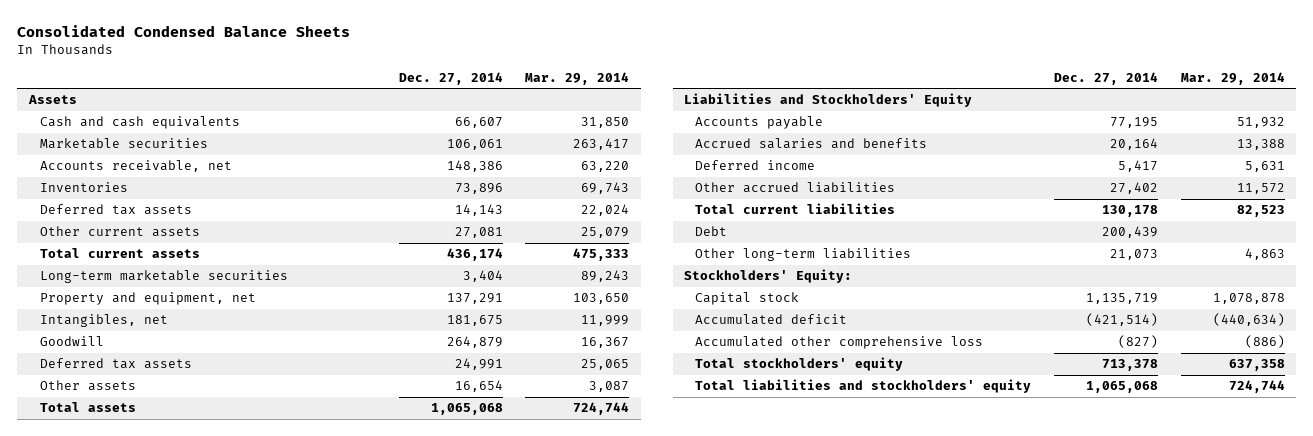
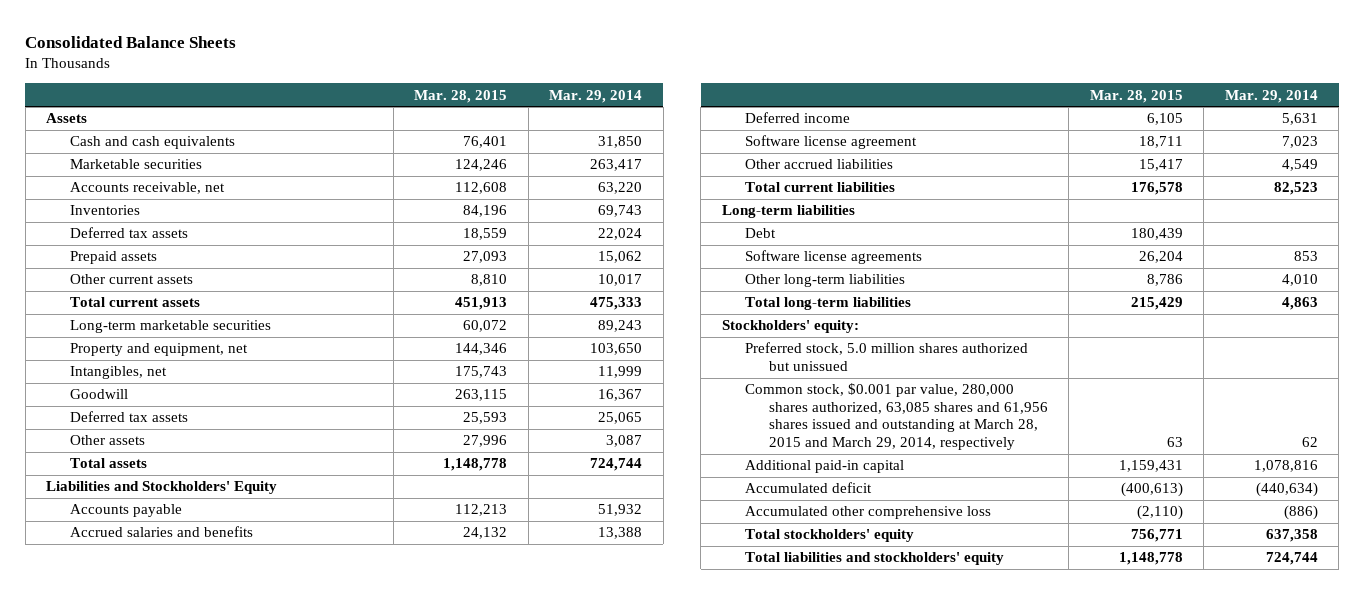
[17,24,351,37] Consolidated Condensed Balance Sheets -> [25,36,237,49] Consolidated Balance Sheets
[398,71,503,85] Dec. 27, 2014 -> none
none -> [414,89,508,103] Mar. 28, 2015
none -> [69,251,157,265] Prepaid assets
[581,227,630,239] 25,079 -> [598,274,643,287] 10,017
none -> [745,135,918,150] Software license agreement
[1236,183,1285,195] 11,572 -> [1281,159,1318,172] 4,549
none -> [721,205,855,219] Long-term liabilities
none -> [745,250,923,265] Software license agreements
[1244,248,1285,261] 4,863 -> [1281,274,1318,287] 4,010
none -> [745,297,912,311] Total long-term liabilities
[683,269,852,284] Stockholders' Equity: -> [721,320,859,334] Stockholders' equity:
none -> [745,342,1029,371] Preferred stock, 5.0 million shares authorized but unissued
none -> [745,383,1048,450] Common stock, $0.001 par value, 280,000 shares authorized, 63,085 shares and 61,956 shares issued and outstanding at March 28, 2015 and March 29, 2014, respectively
[695,292,800,306] Capital stock -> [745,460,905,474] Additional paid-in capital
[1212,293,1285,305] 1,078,878 -> [1253,460,1318,473] 1,078,816

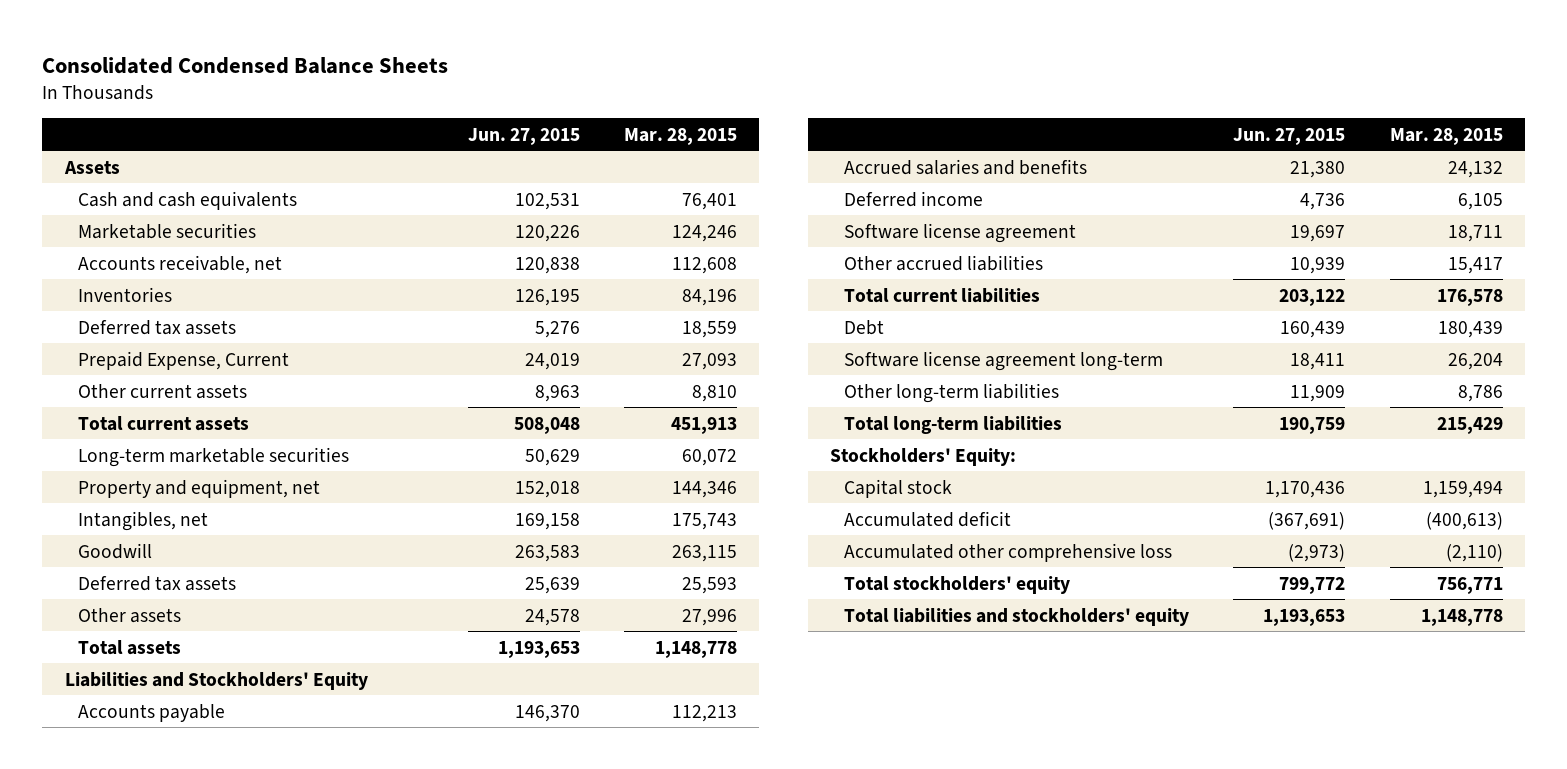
[25,36,237,49] Consolidated Balance Sheets -> [42,56,449,74] Consolidated Condensed Balance Sheets
[549,89,643,103] Mar. 29, 2014 -> none
none -> [467,127,580,145] Jun. 27, 2015
[69,251,157,265] Prepaid assets -> [78,350,290,370] Prepaid Expense, Current
[721,205,855,219] Long-term liabilities -> none
[745,250,923,265] Software license agreements -> [843,350,1163,371] Software license agreement long-term
[745,342,1029,371] Preferred stock, 5.0 million shares authorized but unissued -> none
[745,383,1048,450] Common stock, $0.001 par value, 280,000 shares authorized, 63,085 shares and 61,956 shares issued and outstanding at March 28, 2015 and March 29, 2014, respectively -> none
[721,320,859,334] Stockholders' equity: -> [830,447,1017,466] Stockholders' Equity:
[745,460,905,474] Additional paid-in capital -> [843,478,952,498] Capital stock
[1118,460,1183,473] 1,159,431 -> [1422,480,1503,498] 1,159,494

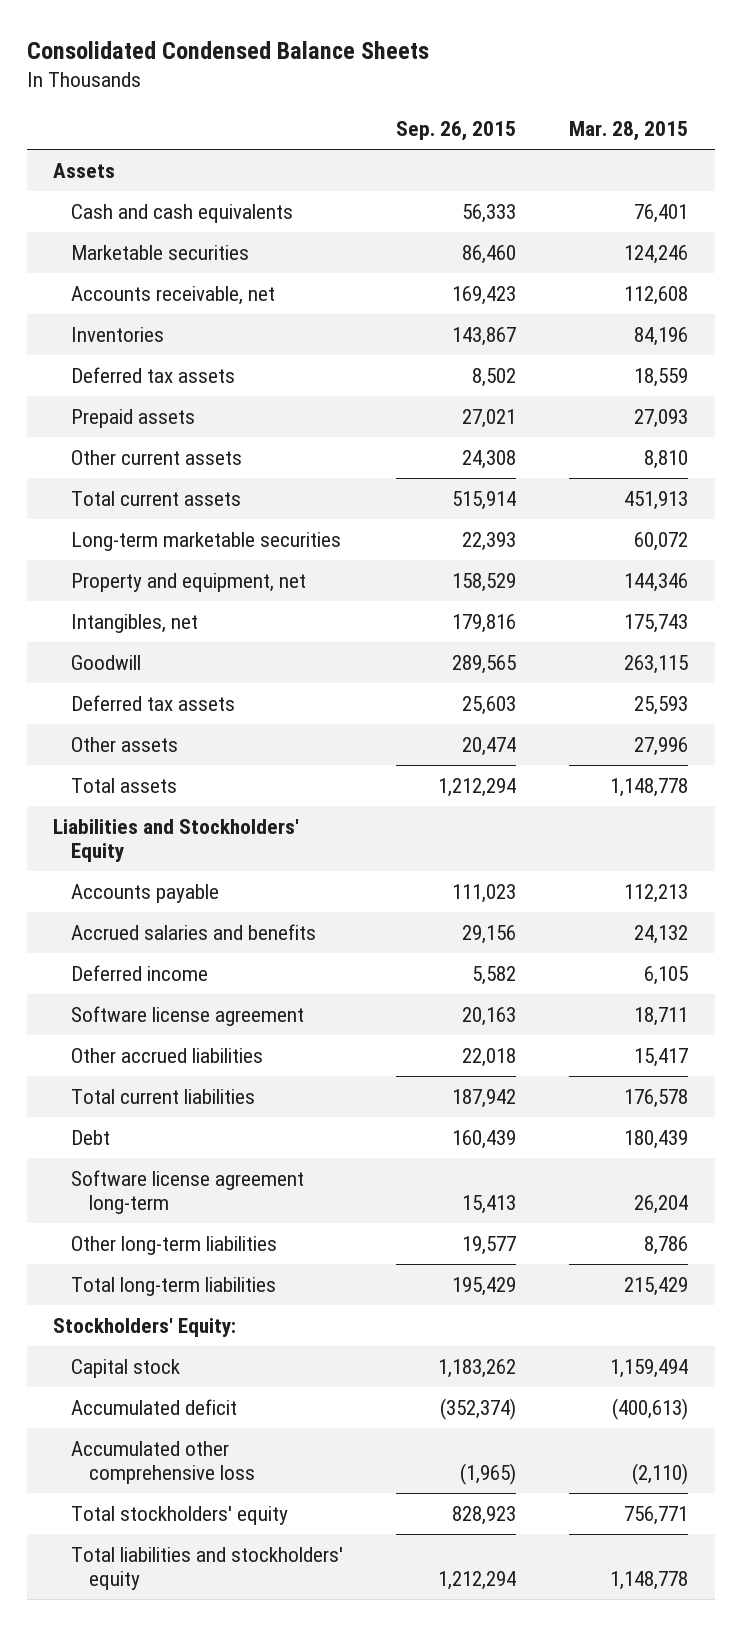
[467,127,580,145] Jun. 27, 2015 -> none
none -> [396,121,517,142] Sep. 26, 2015
[78,350,290,370] Prepaid Expense, Current -> [70,408,195,428] Prepaid assets

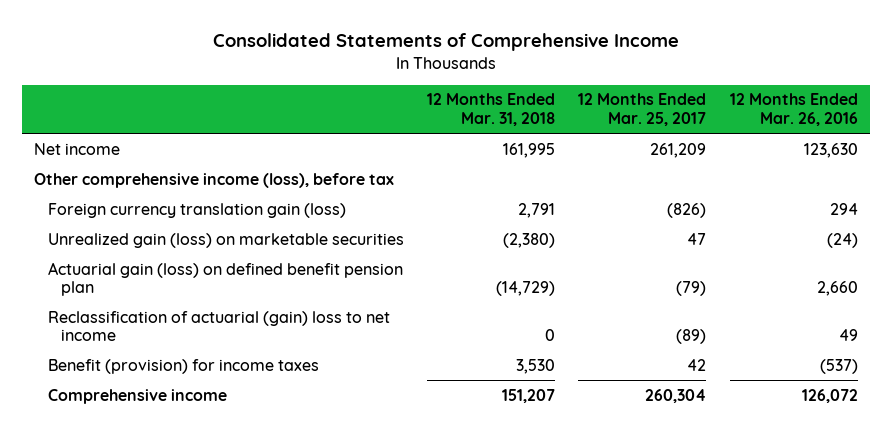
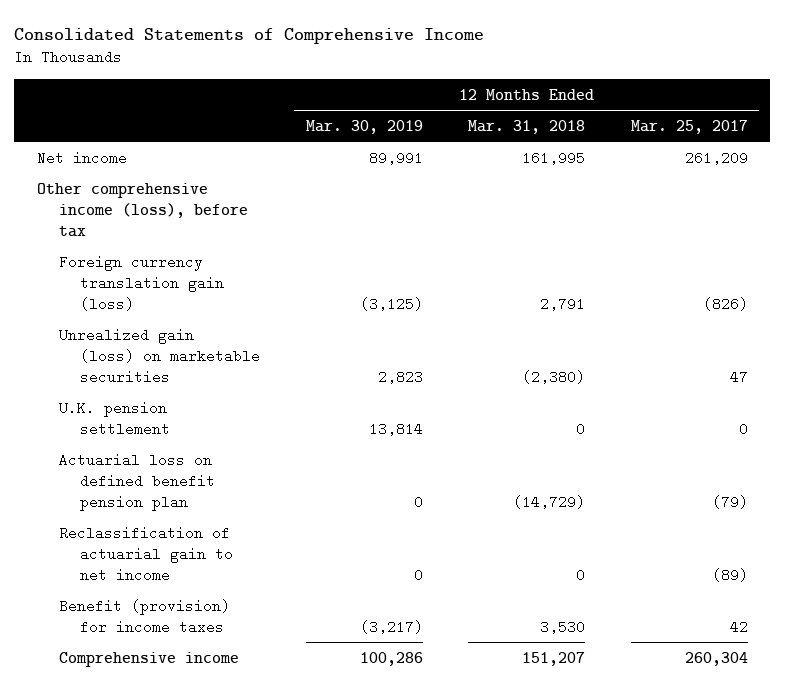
[729,93,858,127] 12 Months Ended Mar. 26, 2016 -> none
none -> [305,119,423,134] Mar. 30, 2019
none -> [58,400,171,436] U.K. pension settlement
[47,261,403,297] Actuarial gain (loss) on defined benefit pension plan -> [58,452,216,511] Actuarial loss on defined benefit pension plan
[47,310,390,342] Reclassification of actuarial (gain) loss to net income -> [58,525,234,582] Reclassification of actuarial gain to net income

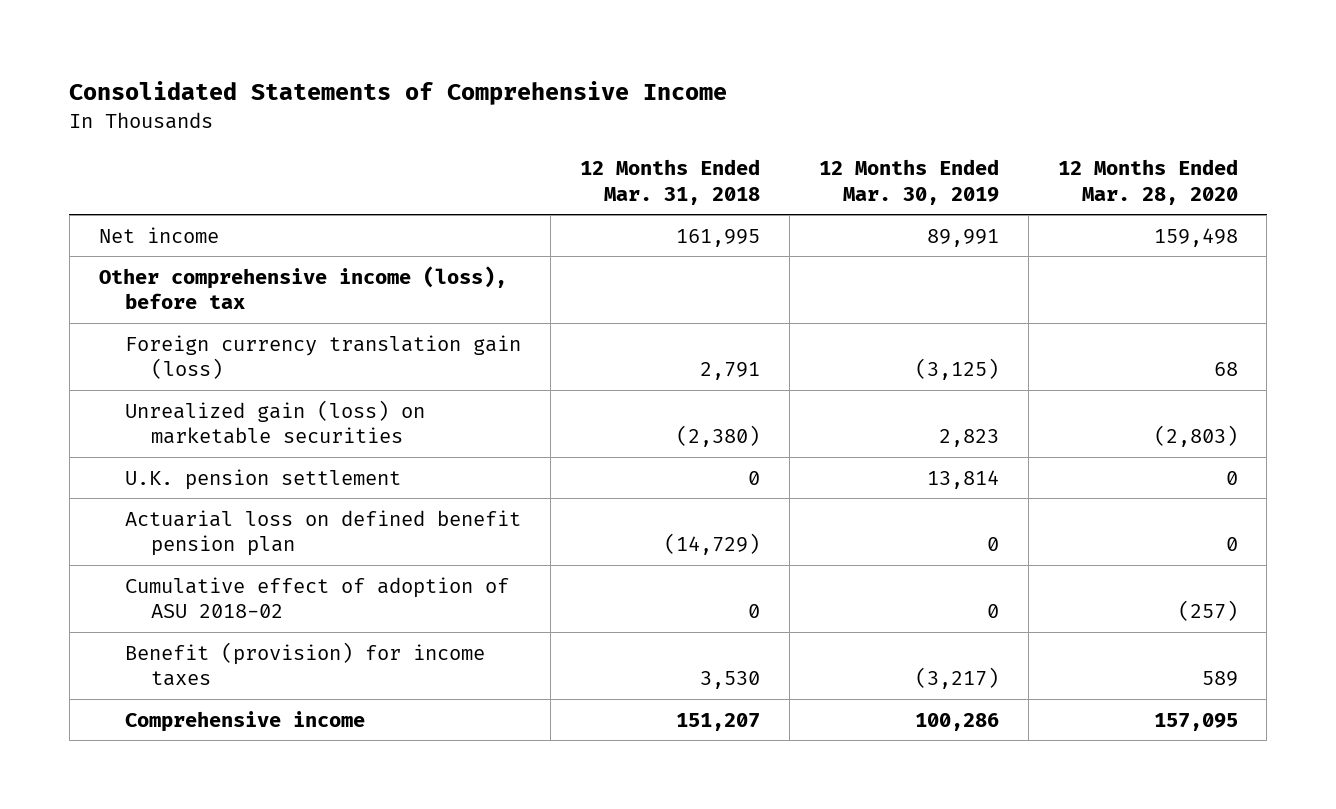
[630,119,748,134] Mar. 25, 2017 -> none
none -> [1057,159,1238,205] 12 Months Ended Mar. 28, 2020
[58,525,234,582] Reclassification of actuarial gain to net income -> none
none -> [124,576,509,619] Cumulative effect of adoption of ASU 2018-02

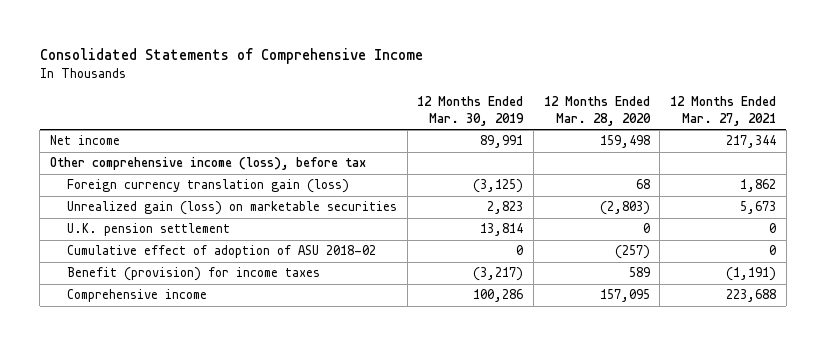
[579,159,760,205] 12 Months Ended Mar. 31, 2018 -> none
none -> [669,96,776,126] 12 Months Ended Mar. 27, 2021
[124,509,521,557] Actuarial loss on defined benefit pension plan -> none

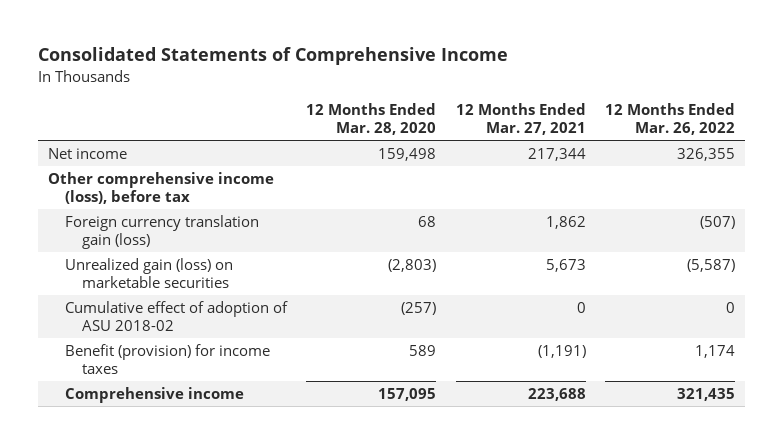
[417,96,525,126] 12 Months Ended Mar. 30, 2019 -> none
none -> [605,102,736,135] 12 Months Ended Mar. 26, 2022
[67,223,231,237] U.K. pension settlement -> none

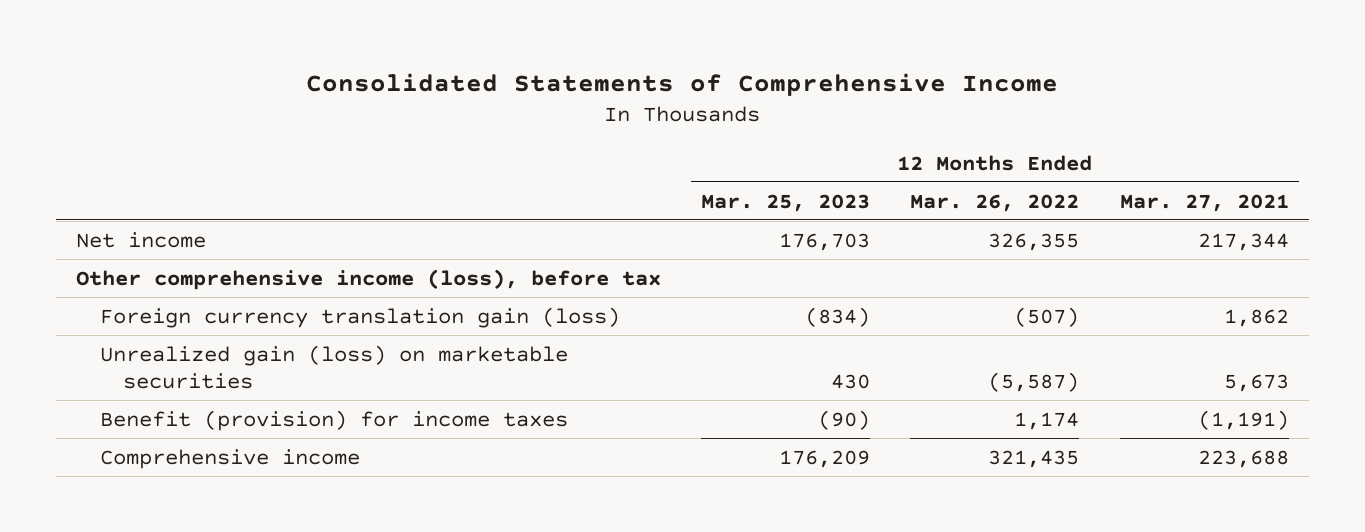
[306,102,437,135] 12 Months Ended Mar. 28, 2020 -> none
none -> [701,193,871,212] Mar. 25, 2023
[65,300,289,331] Cumulative effect of adoption of ASU 2018-02 -> none

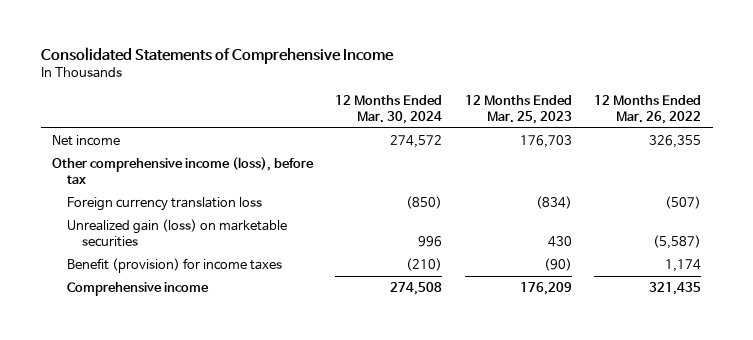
[1119,193,1289,212] Mar. 27, 2021 -> none
none -> [335,95,443,124] 12 Months Ended Mar. 30, 2024
[99,306,620,328] Foreign currency translation gain (loss) -> [66,196,262,211] Foreign currency translation loss

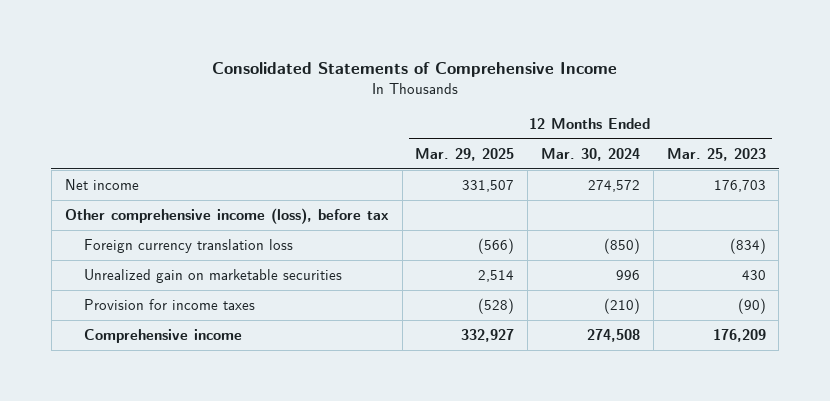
[594,95,702,124] 12 Months Ended Mar. 26, 2022 -> none
none -> [415,148,515,162] Mar. 29, 2025
[66,218,287,247] Unrealized gain (loss) on marketable securities -> [84,269,343,284] Unrealized gain on marketable securities
[66,257,282,273] Benefit (provision) for income taxes -> [84,299,256,311] Provision for income taxes

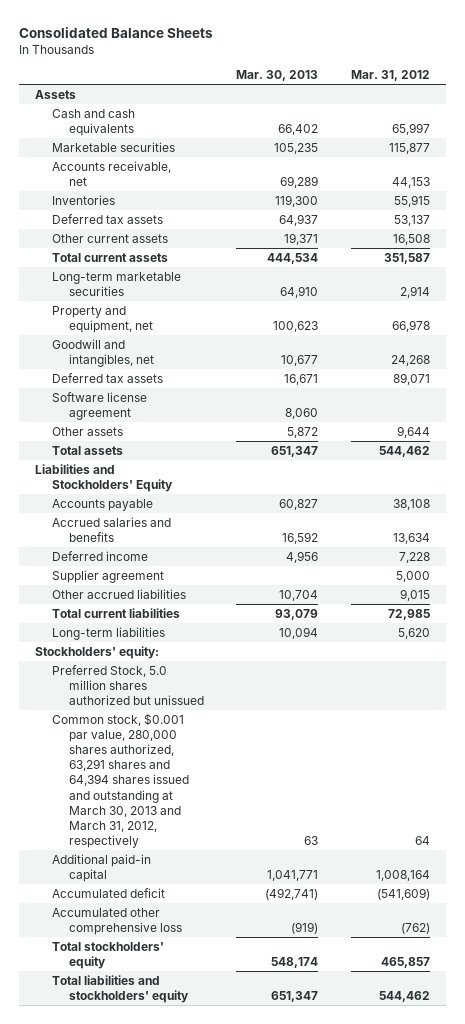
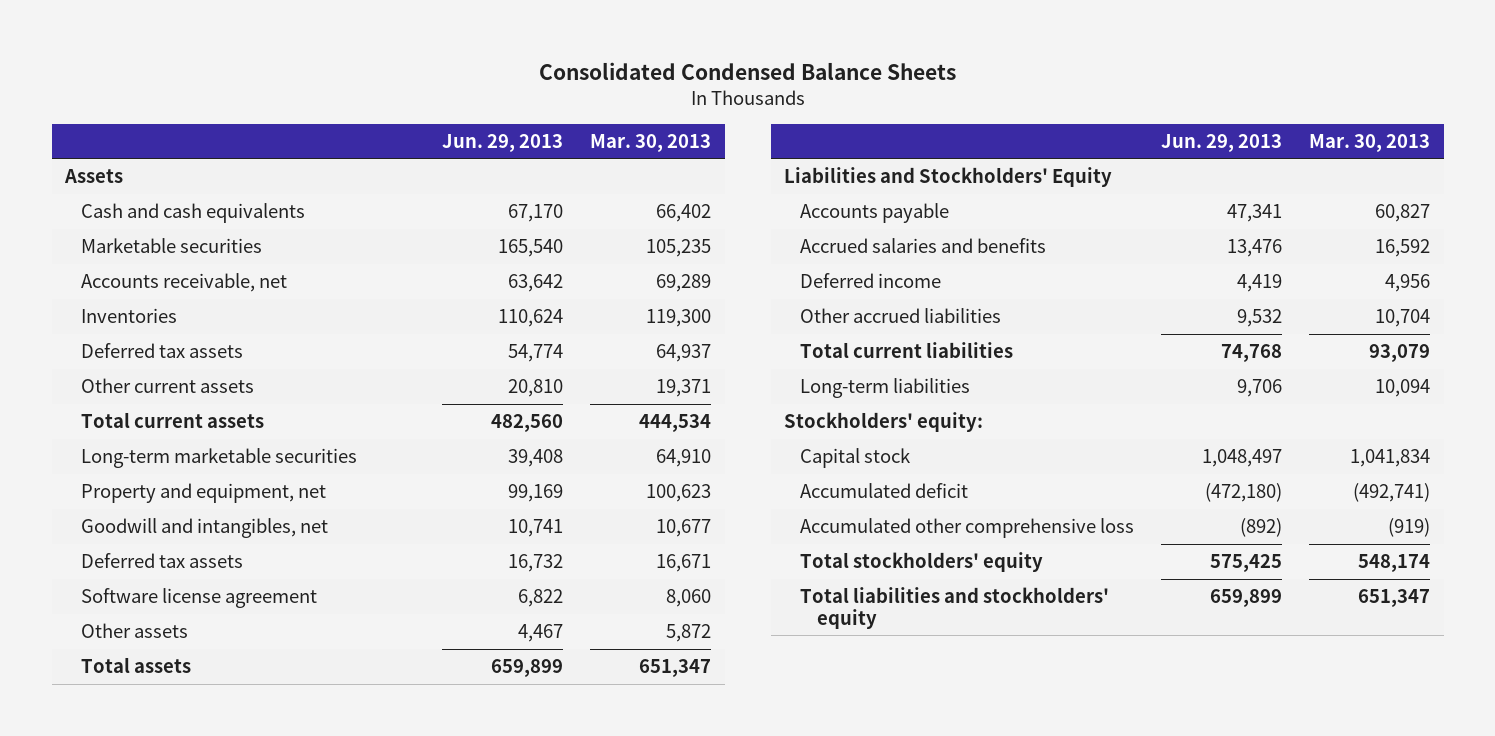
[19,26,214,38] Consolidated Balance Sheets -> [538,62,956,81] Consolidated Condensed Balance Sheets
[350,70,430,82] Mar. 31, 2012 -> none
none -> [442,133,564,152] Jun. 29, 2013
[51,569,164,583] Supplier agreement -> none
[51,664,204,706] Preferred Stock, 5.0 million shares authorized but unissued -> none
[51,712,189,849] Common stock, $0.001 par value, 280,000 shares authorized, 63,291 shares and 64,394 shares issued and outstanding at March 30, 2013 and March 31, 2012, respectively -> none
[51,853,151,882] Additional paid-in capital -> none
none -> [800,448,912,469] Capital stock

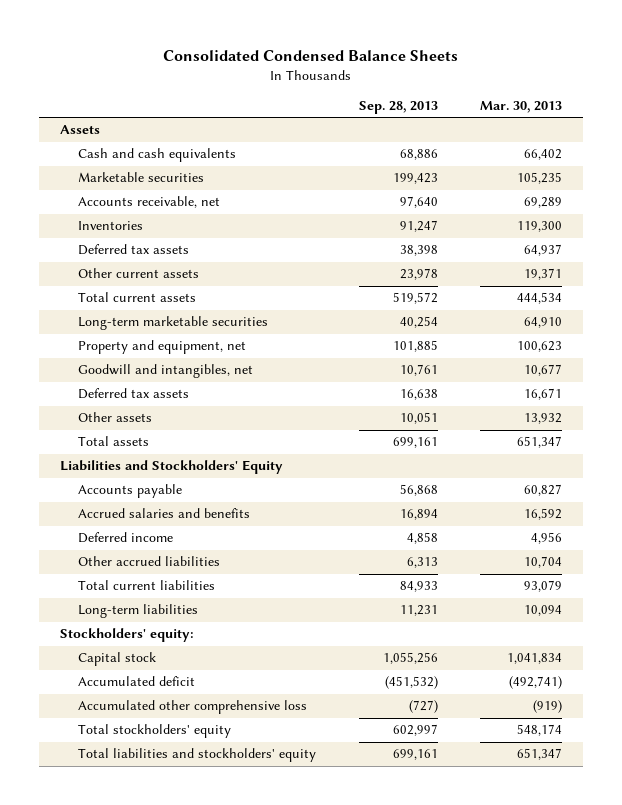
[442,133,564,152] Jun. 29, 2013 -> none
none -> [358,101,438,115] Sep. 28, 2013
[81,588,318,609] Software license agreement -> none
[666,624,712,643] 5,872 -> [523,413,562,425] 13,932

